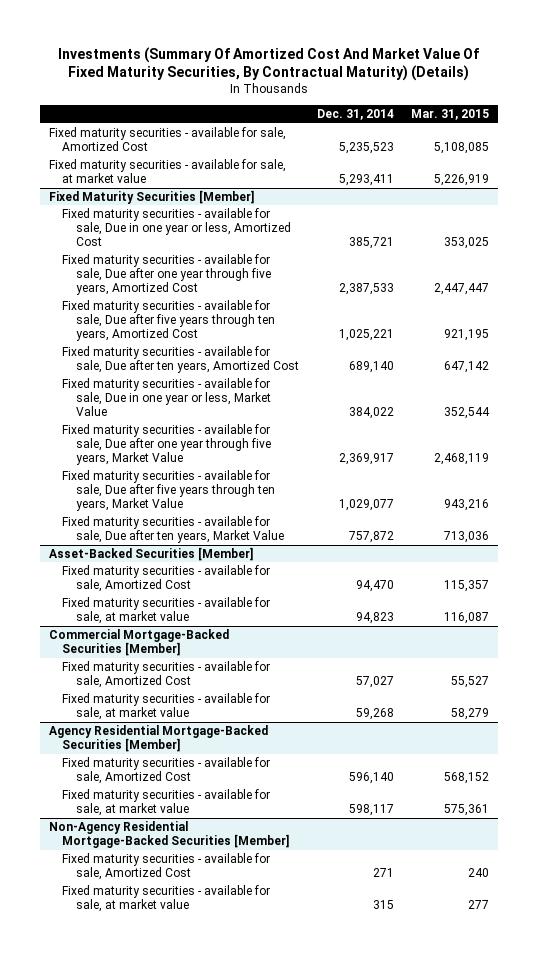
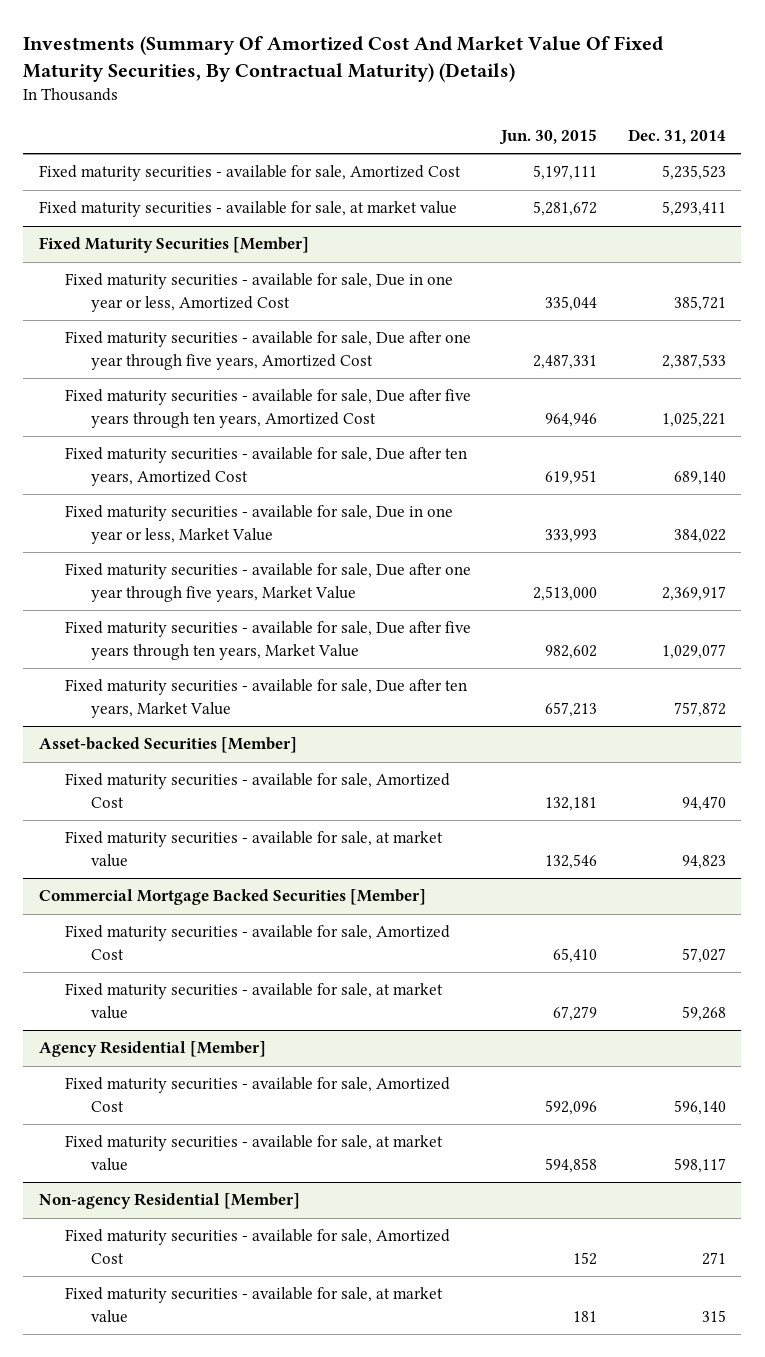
[411,109,490,121] Mar. 31, 2015 -> none
none -> [499,128,598,145] Jun. 30, 2015
[48,546,253,561] Asset-Backed Securities [Member] -> [38,737,297,754] Asset-backed Securities [Member]
[48,628,229,657] Commercial Mortgage-Backed Securities [Member] -> [38,889,426,906] Commercial Mortgage Backed Securities [Member]
[48,724,268,753] Agency Residential Mortgage-Backed Securities [Member] -> [38,1041,266,1058] Agency Residential [Member]
[48,820,290,849] Non-Agency Residential Mortgage-Backed Securities [Member] -> [38,1193,300,1210] Non-agency Residential [Member]

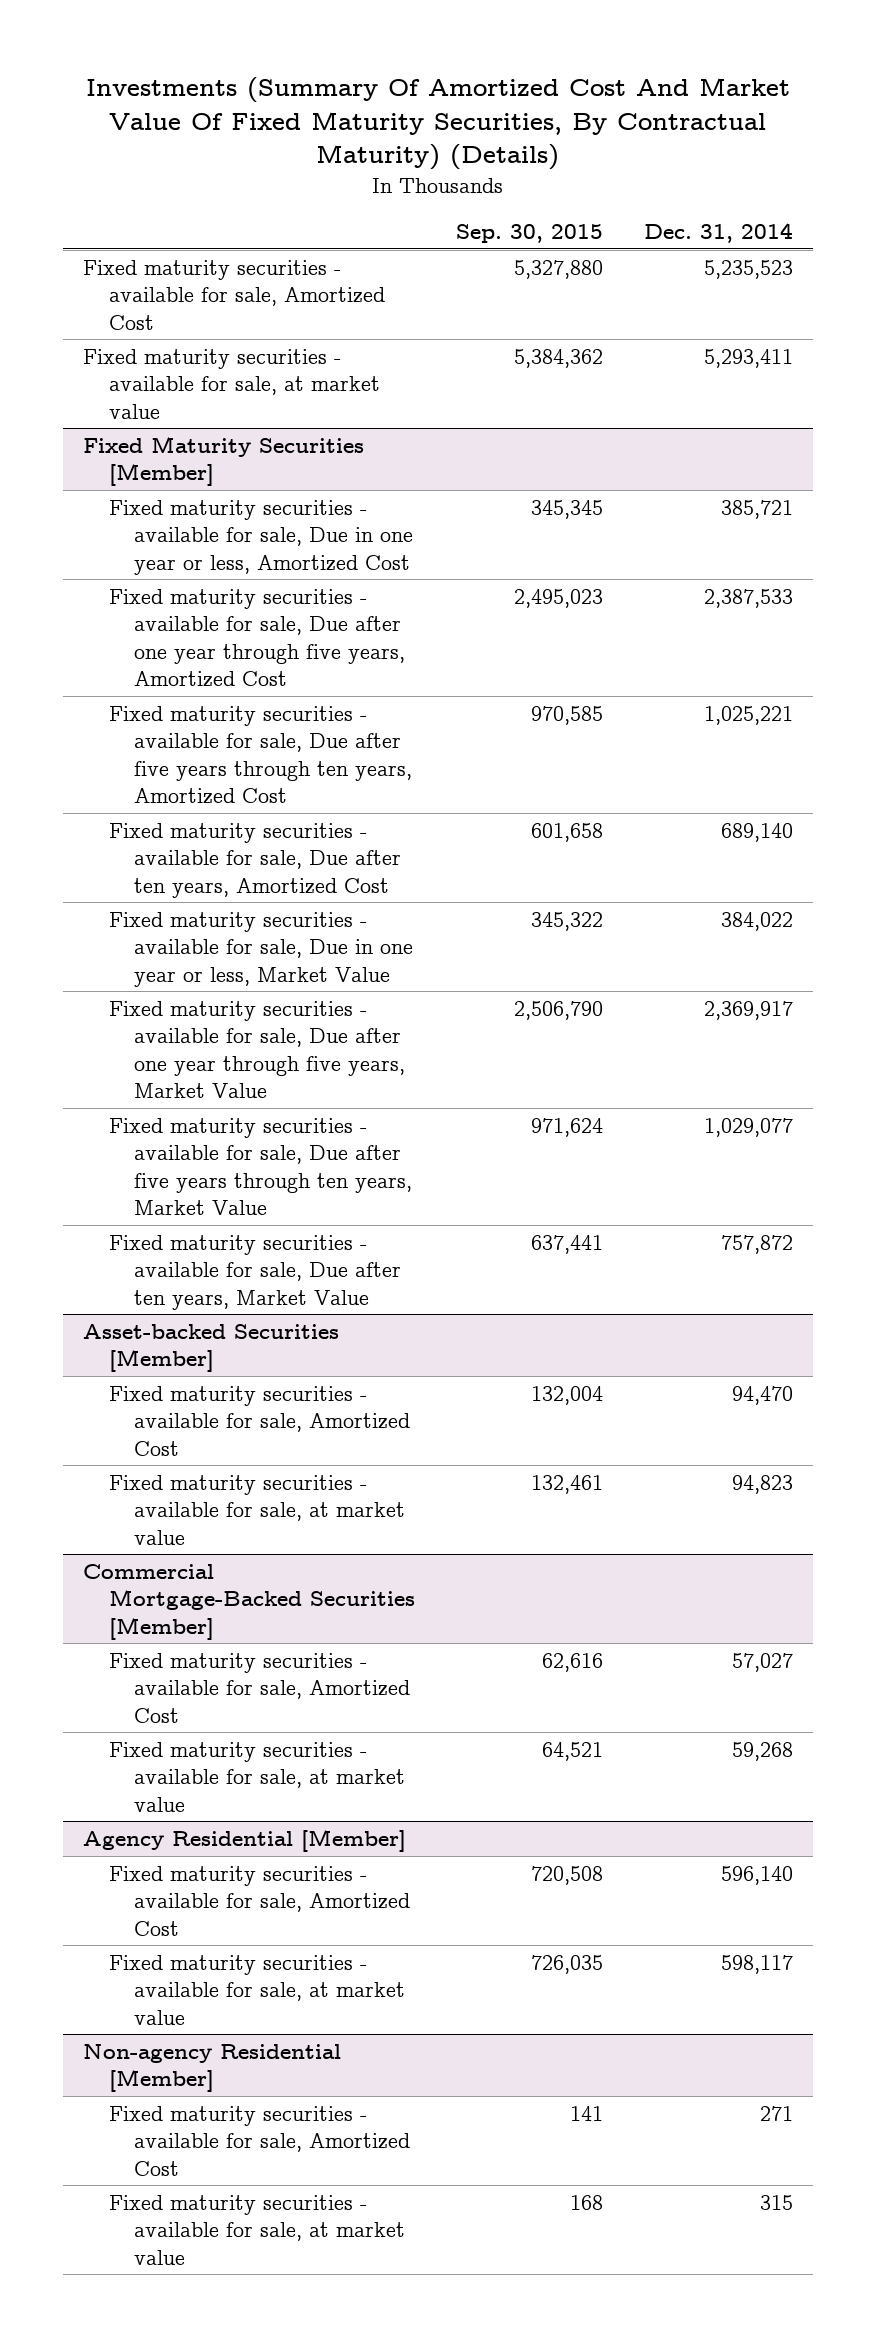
[499,128,598,145] Jun. 30, 2015 -> none
none -> [455,224,603,244] Sep. 30, 2015
[38,889,426,906] Commercial Mortgage Backed Securities [Member] -> [83,1563,415,1640] Commercial Mortgage-Backed Securities [Member]

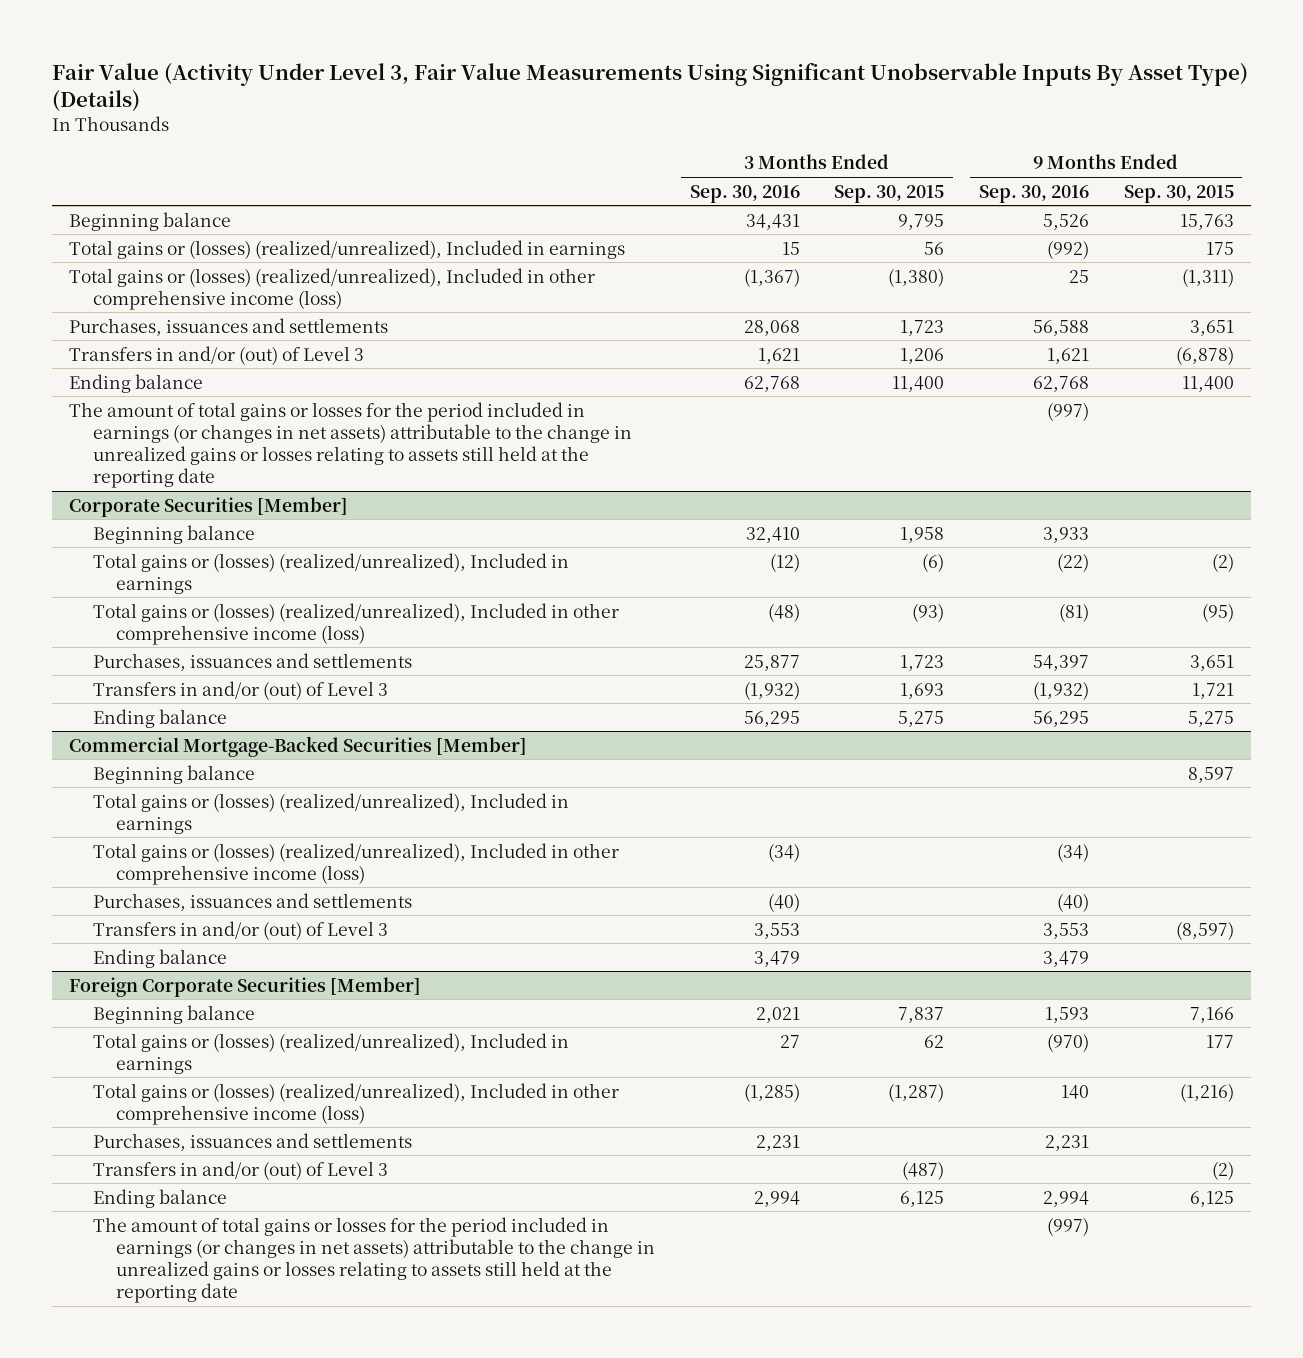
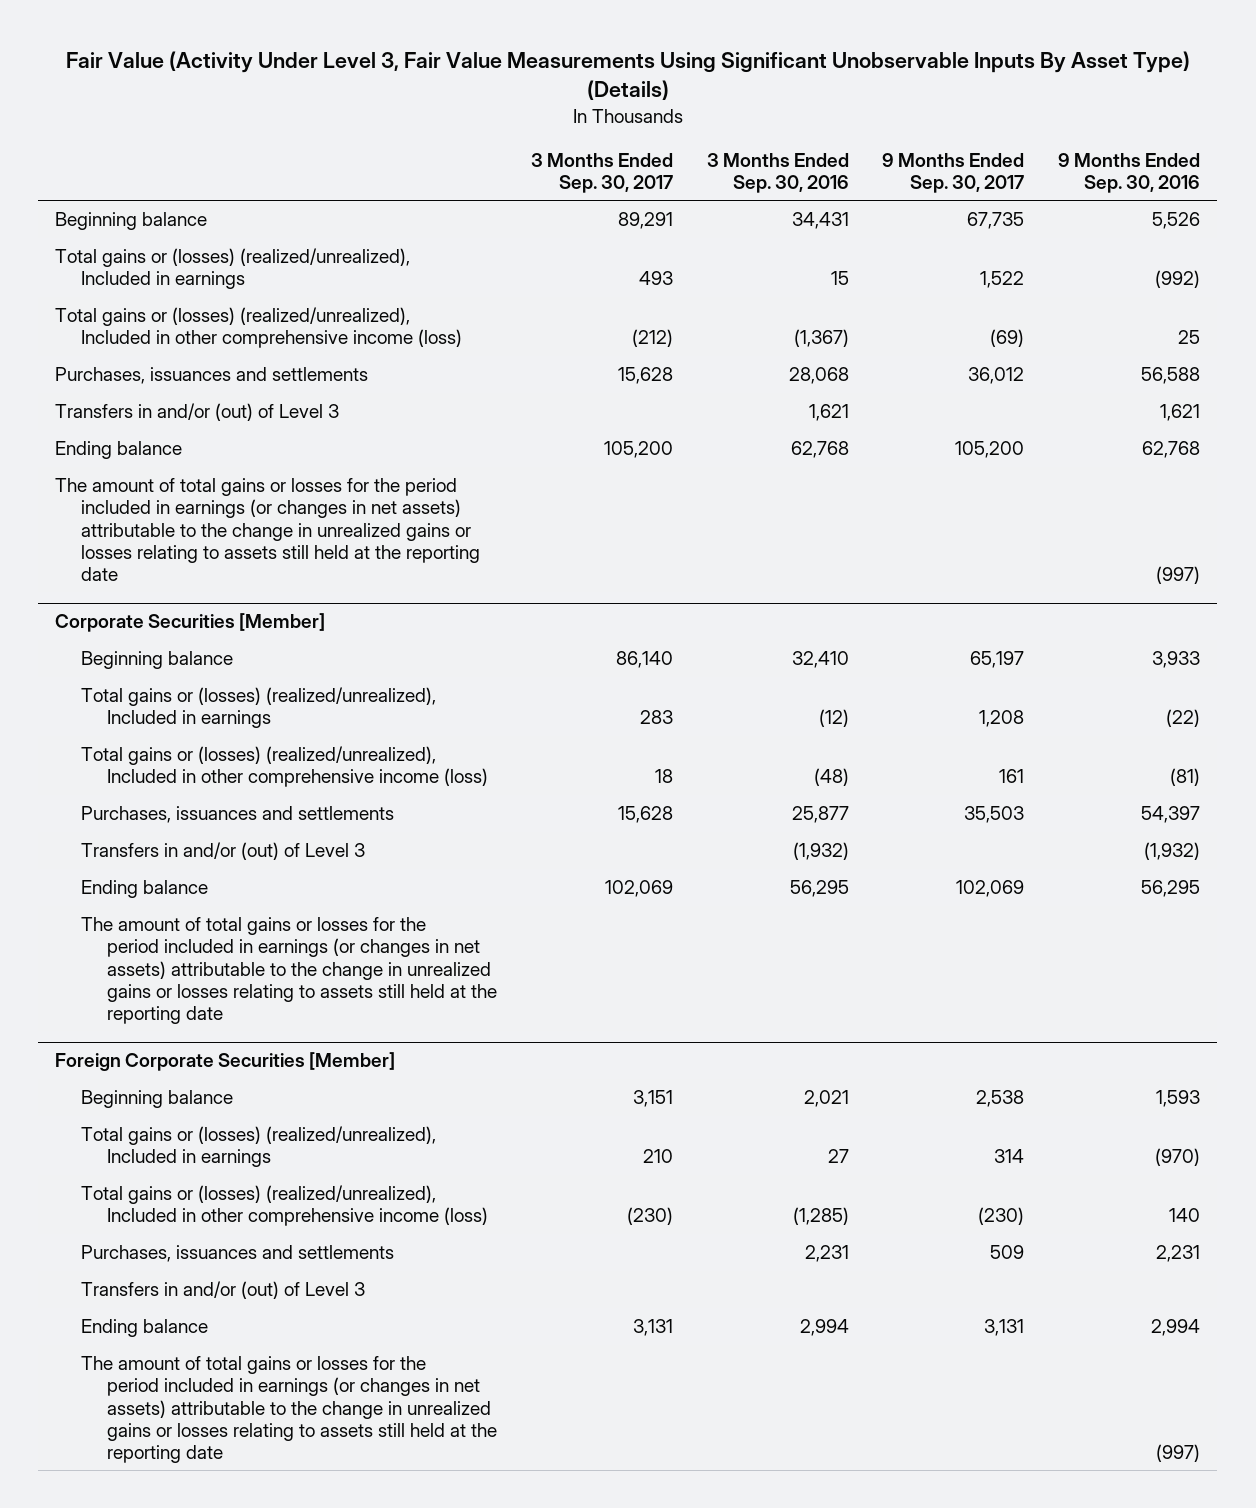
[834,184,945,203] Sep. 30, 2015 -> none
[1123,184,1234,203] Sep. 30, 2015 -> none
none -> [530,152,673,193] 3 Months Ended Sep. 30, 2017
none -> [882,152,1025,193] 9 Months Ended Sep. 30, 2017
[69,735,528,757] Commercial Mortgage-Backed Securities [Member] -> none
[92,764,255,784] Beginning balance -> none
[92,792,569,834] Total gains or (losses) (realized/unrealized), Included in earnings -> none
[92,842,619,885] Total gains or (losses) (realized/unrealized), Included in other comprehensive income (loss) -> none
[92,892,412,911] Purchases, issuances and settlements -> none
[92,920,388,940] Transfers in and/or (out) of Level 3 -> none
[92,948,227,968] Ending balance -> none
none -> [81,917,497,1024] The amount of total gains or losses for the period included in earnings (or changes in net assets) attributable to the change in unrealized gains or losses relating to assets still held at the reporting date

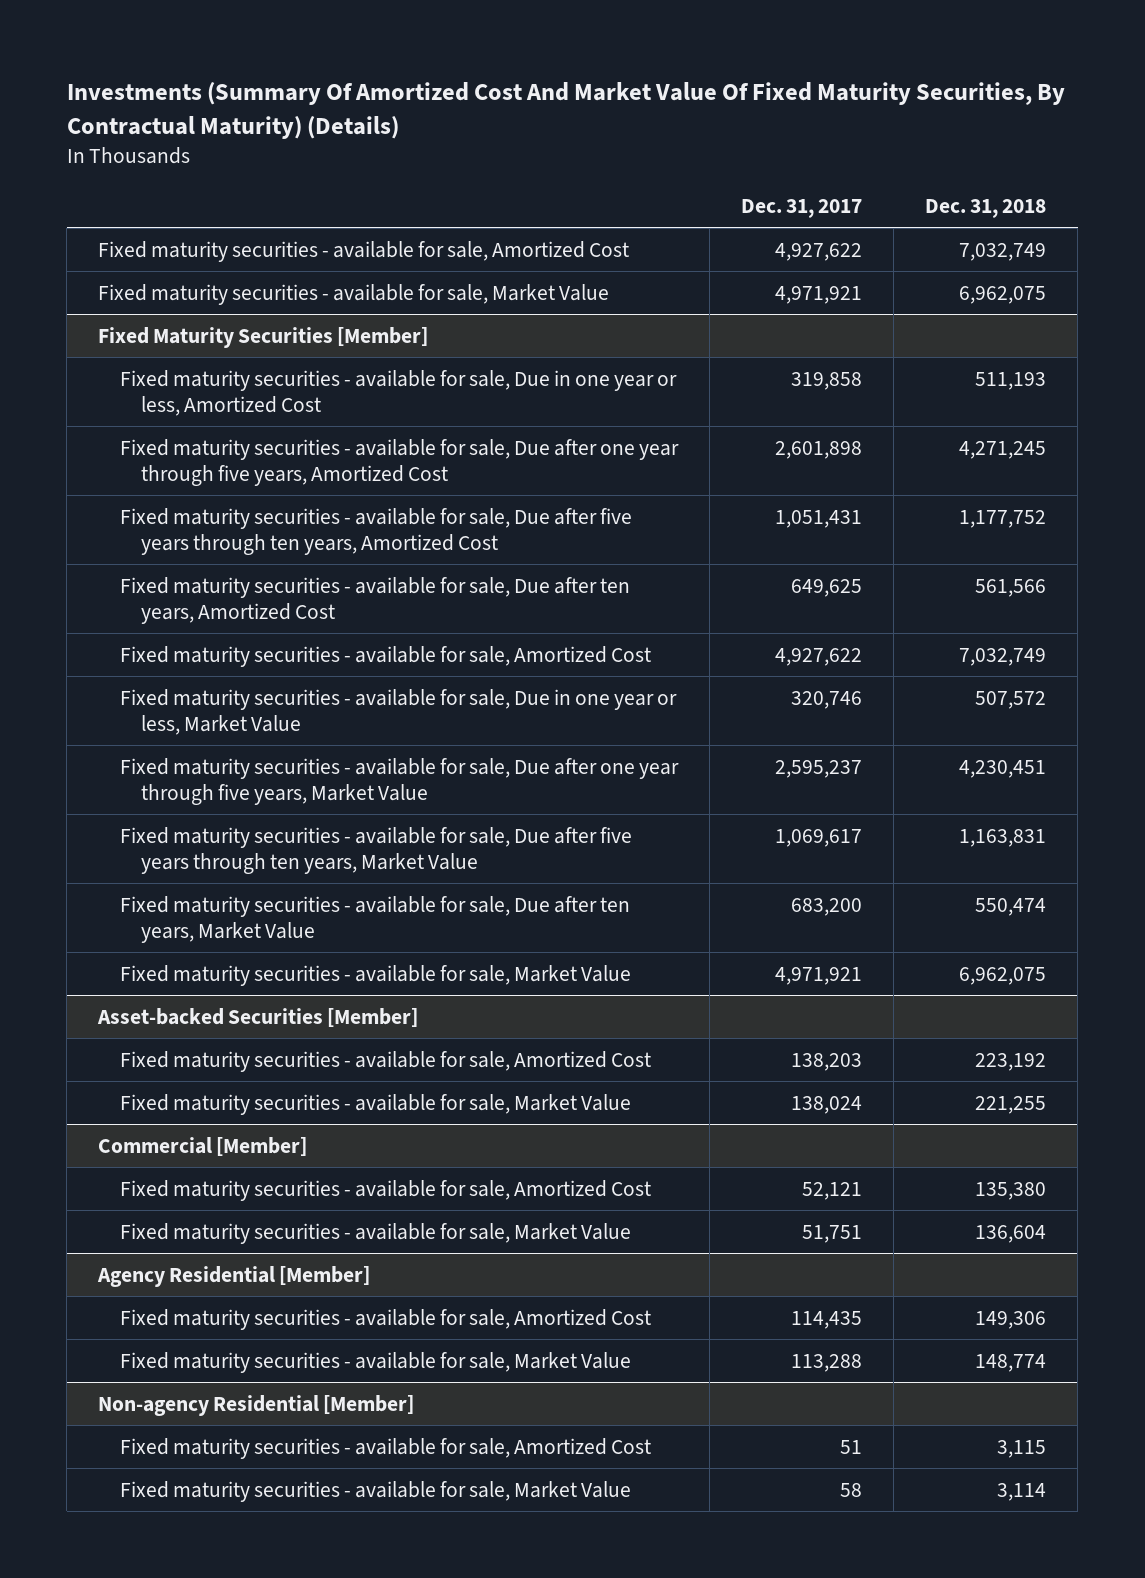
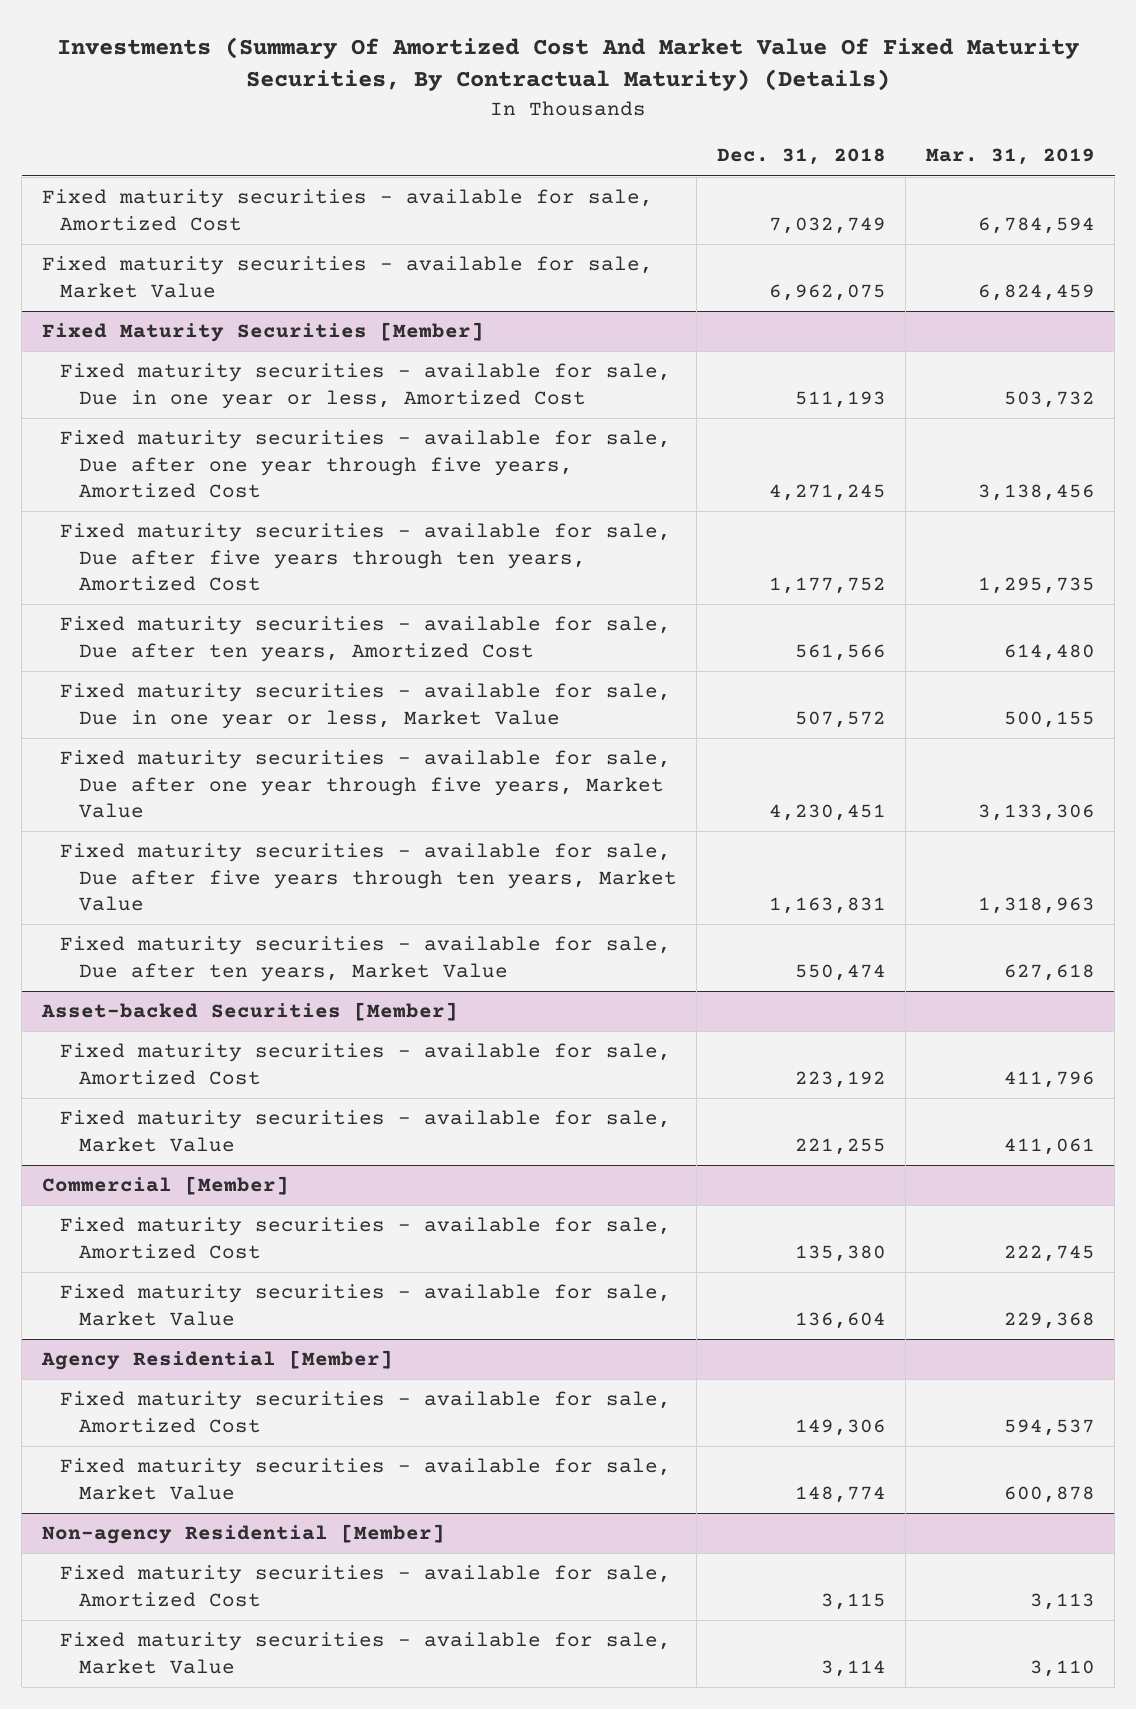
[740,198,862,218] Dec. 31, 2017 -> none
none -> [925,148,1095,166] Mar. 31, 2019
[119,645,651,667] Fixed maturity securities - available for sale, Amortized Cost -> none
[119,964,631,986] Fixed maturity securities - available for sale, Market Value -> none

